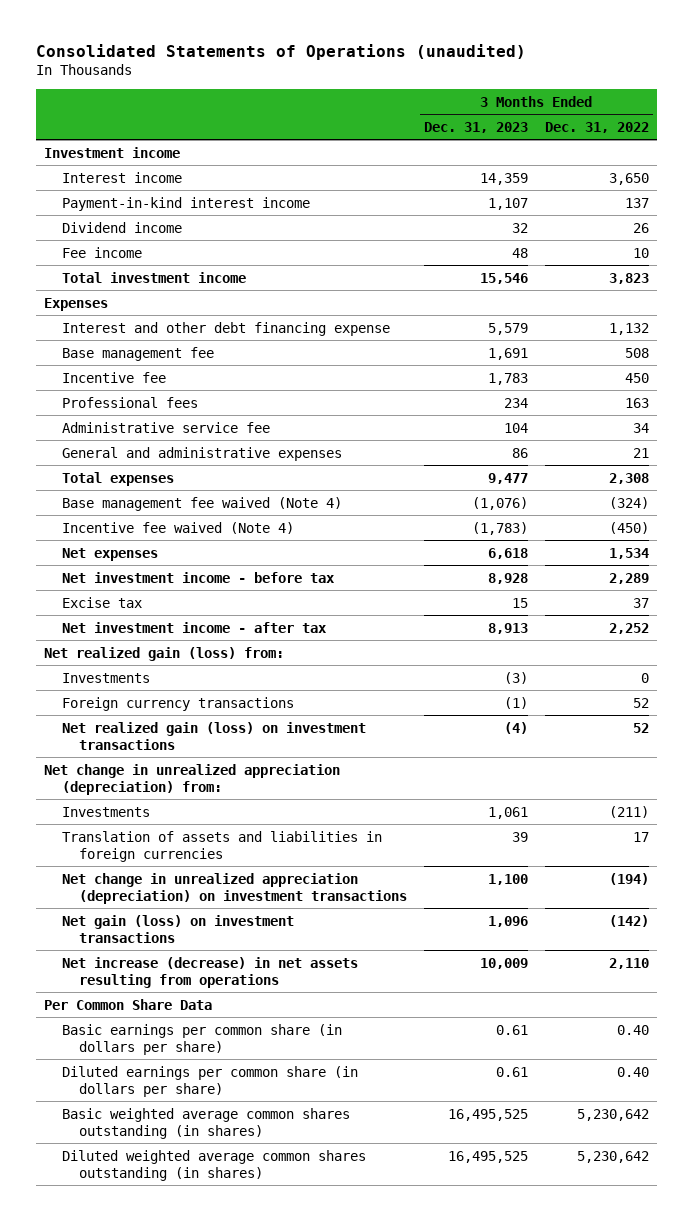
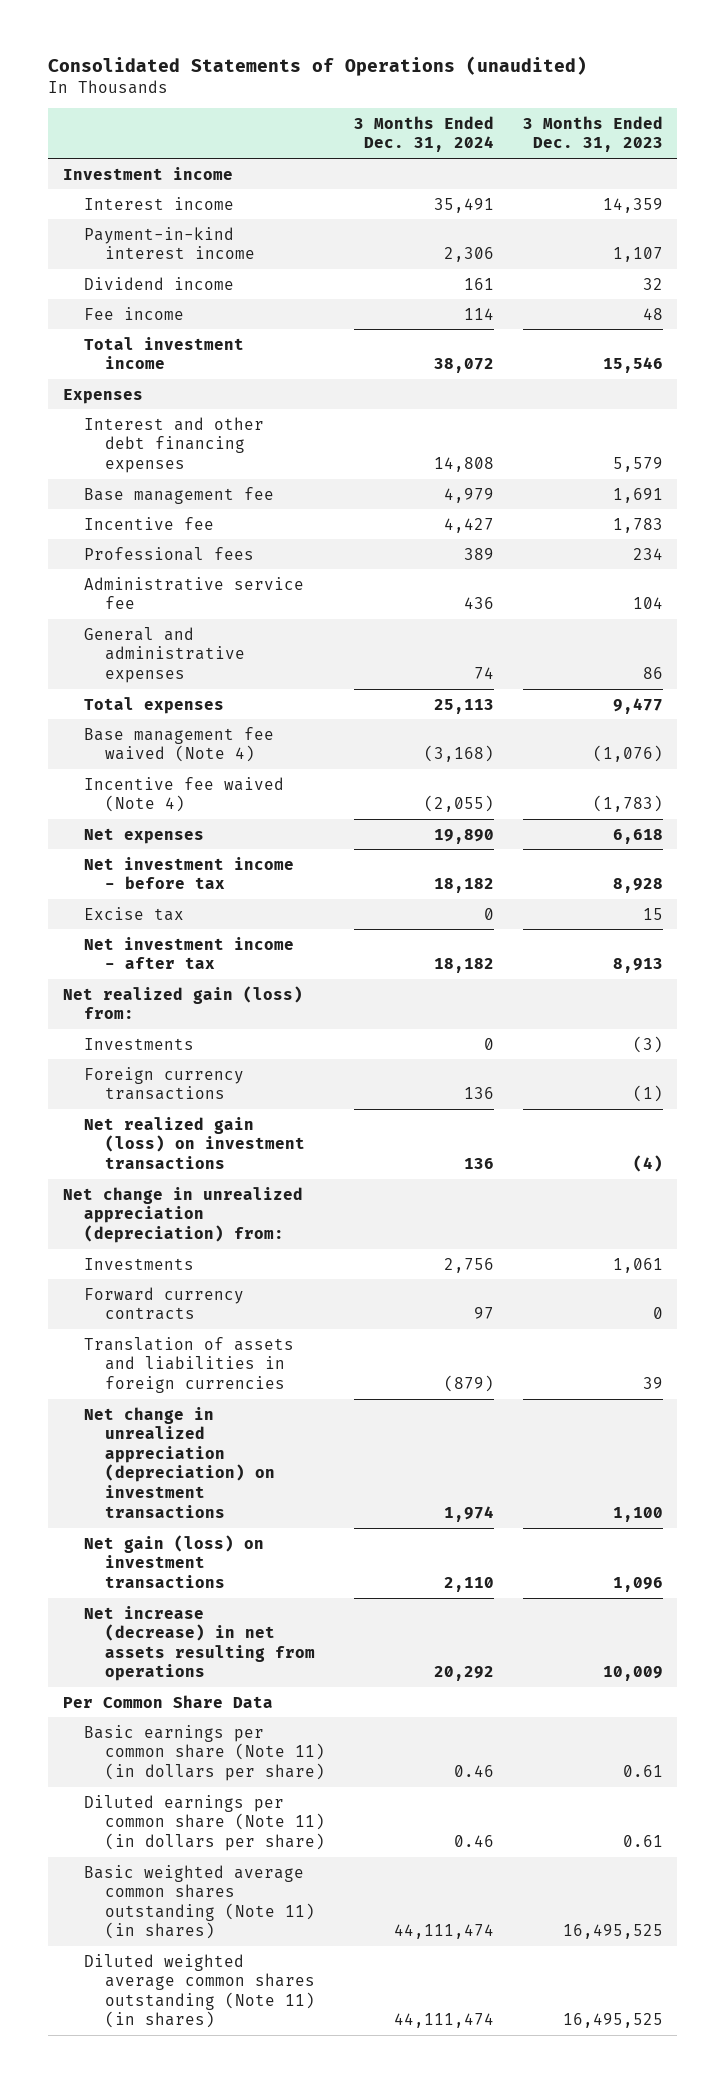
[544,121,649,133] Dec. 31, 2022 -> none
none -> [353,115,494,153] 3 Months Ended Dec. 31, 2024
[61,321,390,336] Interest and other debt financing expense -> [83,416,264,473] Interest and other debt financing expenses
none -> [83,1286,244,1321] Forward currency contracts
[61,1023,342,1055] Basic earnings per common share (in dollars per share) -> [83,1724,325,1781] Basic earnings per common share (Note 11) (in dollars per share)
[61,1065,358,1097] Diluted earnings per common share (in dollars per share) -> [83,1794,325,1851] Diluted earnings per common share (Note 11) (in dollars per share)
[61,1107,350,1139] Basic weighted average common shares outstanding (in shares) -> [83,1864,315,1940] Basic weighted average common shares outstanding (Note 11) (in shares)
[61,1149,366,1181] Diluted weighted average common shares outstanding (in shares) -> [83,1953,315,2029] Diluted weighted average common shares outstanding (Note 11) (in shares)

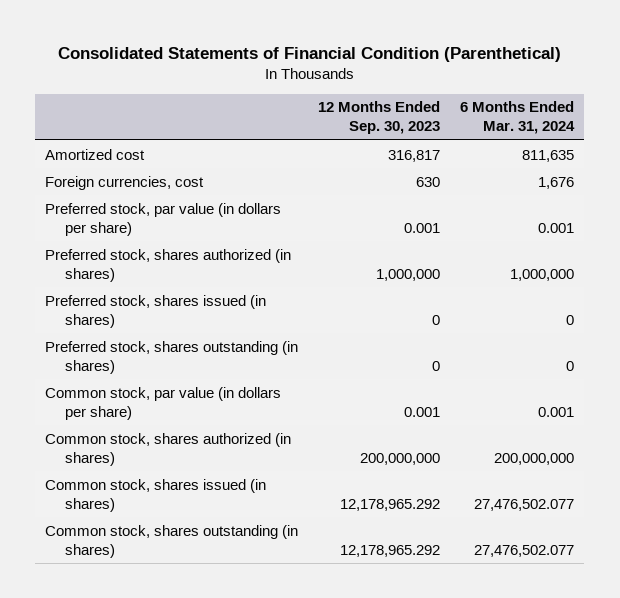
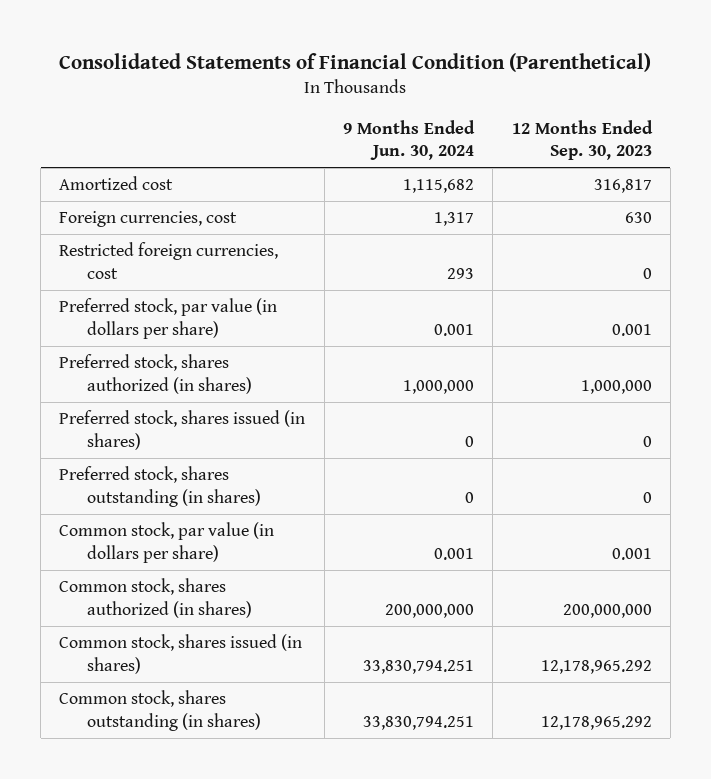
[460,101,576,135] 6 Months Ended Mar. 31, 2024 -> none
none -> [342,119,475,161] 9 Months Ended Jun. 30, 2024
none -> [59,242,279,279] Restricted foreign currencies, cost

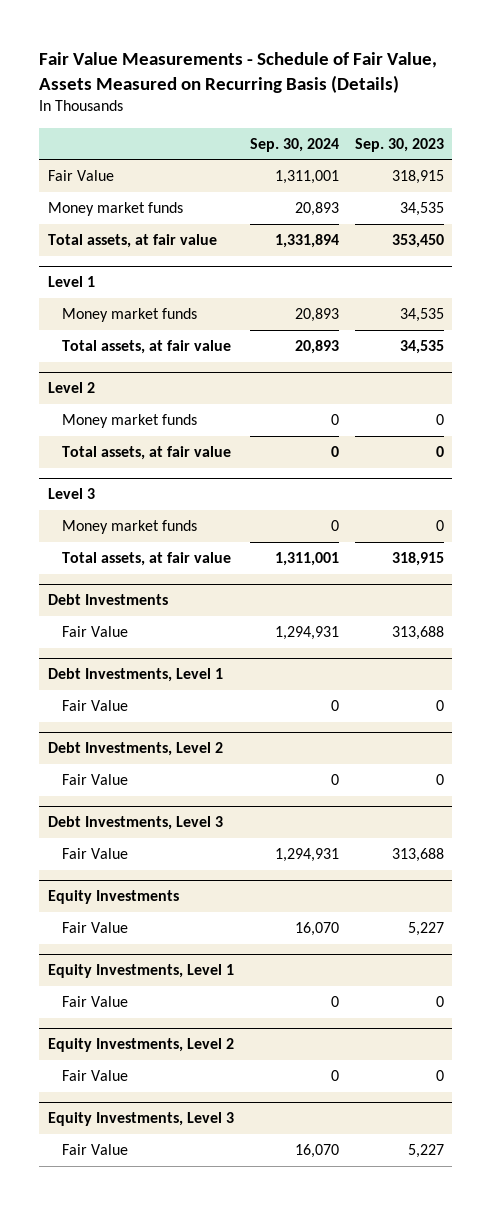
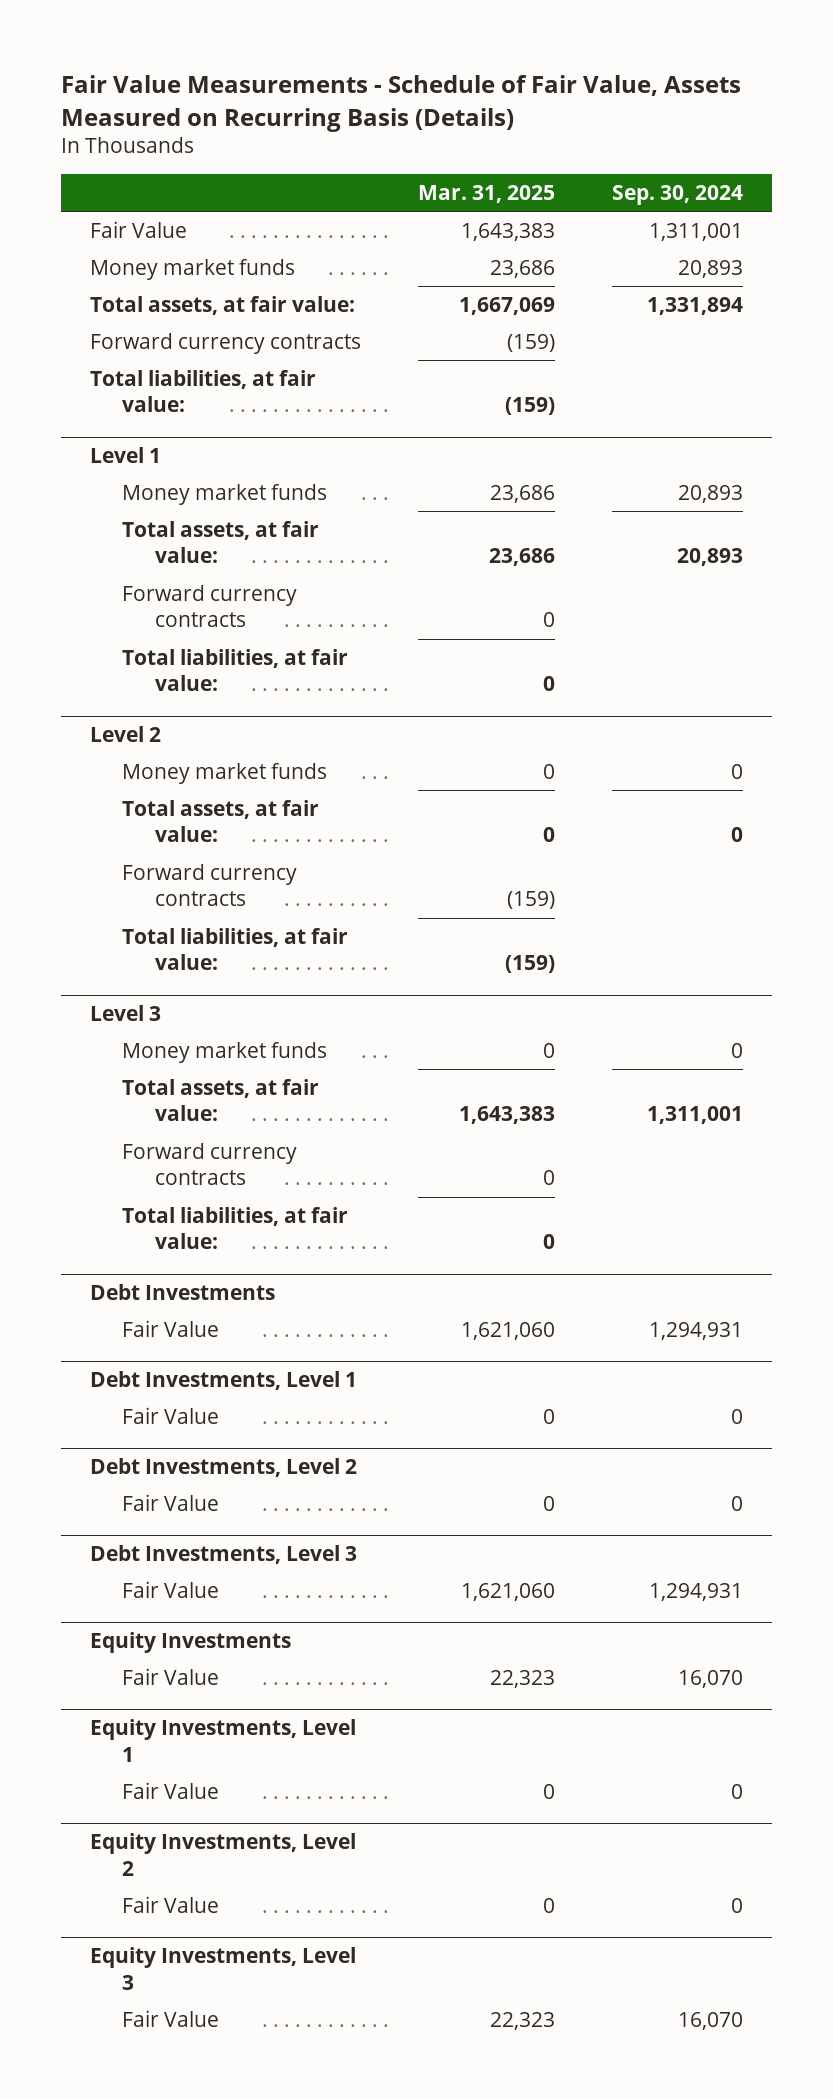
[355,137,445,152] Sep. 30, 2023 -> none
none -> [418,184,556,203] Mar. 31, 2025
[47,234,217,249] Total assets, at fair value -> [89,295,355,315] Total assets, at fair value:
none -> [89,332,361,354] Forward currency contracts
none -> [89,369,316,413] Total liabilities, at fair value:
[62,340,232,355] Total assets, at fair value -> [122,520,320,564] Total assets, at fair value:
none -> [122,584,298,628] Forward currency contracts
none -> [122,648,349,692] Total liabilities, at fair value:
[62,446,232,461] Total assets, at fair value -> [122,799,320,843] Total assets, at fair value:
none -> [122,863,298,907] Forward currency contracts
none -> [122,927,349,971] Total liabilities, at fair value:
[62,552,232,567] Total assets, at fair value -> [122,1078,320,1122] Total assets, at fair value:
none -> [122,1142,298,1186] Forward currency contracts
none -> [122,1206,349,1250] Total liabilities, at fair value:

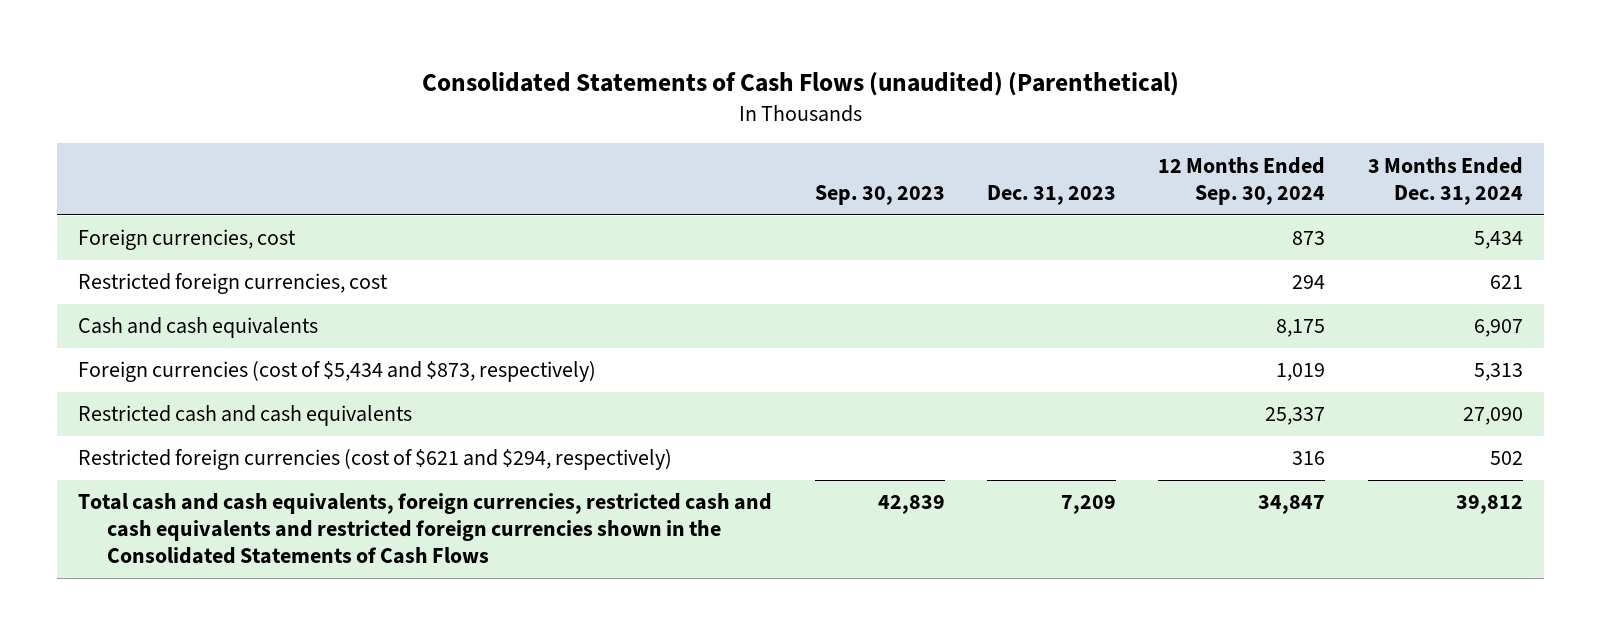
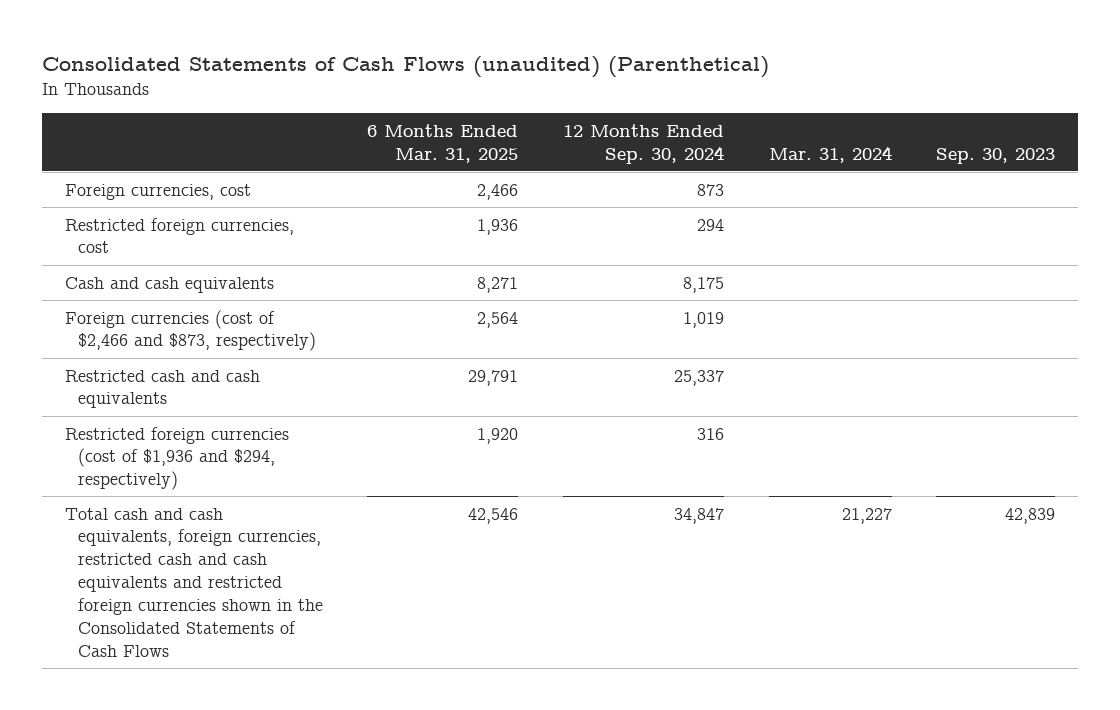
[987,184,1117,205] Dec. 31, 2023 -> none
[1367,156,1523,205] 3 Months Ended Dec. 31, 2024 -> none
none -> [367,123,519,163] 6 Months Ended Mar. 31, 2025
none -> [768,145,892,163] Mar. 31, 2024
[78,361,597,383] Foreign currencies (cost of $5,434 and $873, respectively) -> [64,309,316,352] Foreign currencies (cost of $2,466 and $873, respectively)
[78,449,673,471] Restricted foreign currencies (cost of $621 and $294, respectively) -> [64,426,289,491] Restricted foreign currencies (cost of $1,936 and $294, respectively)

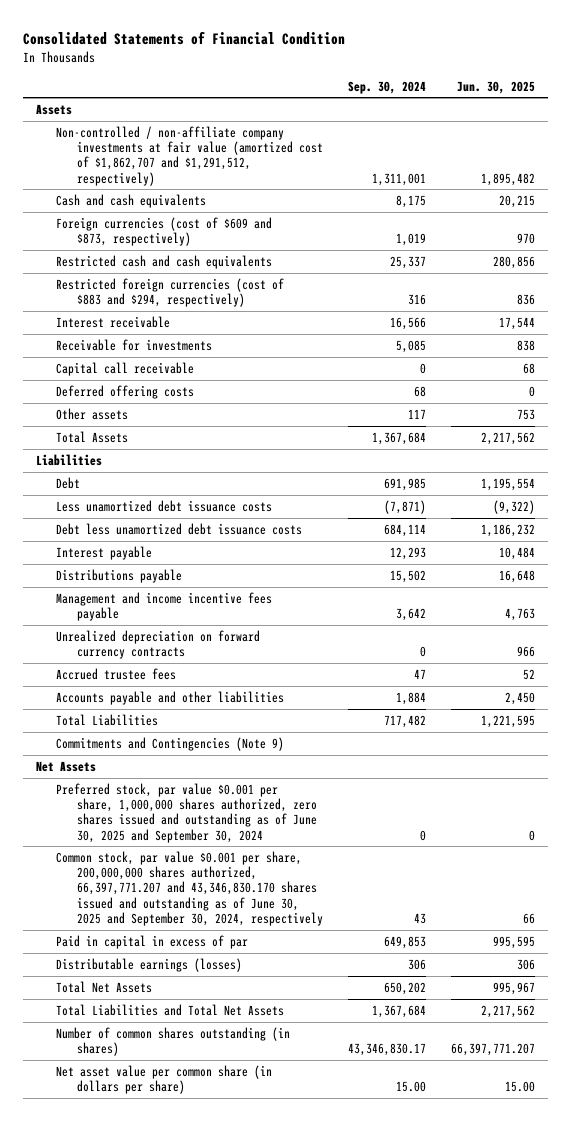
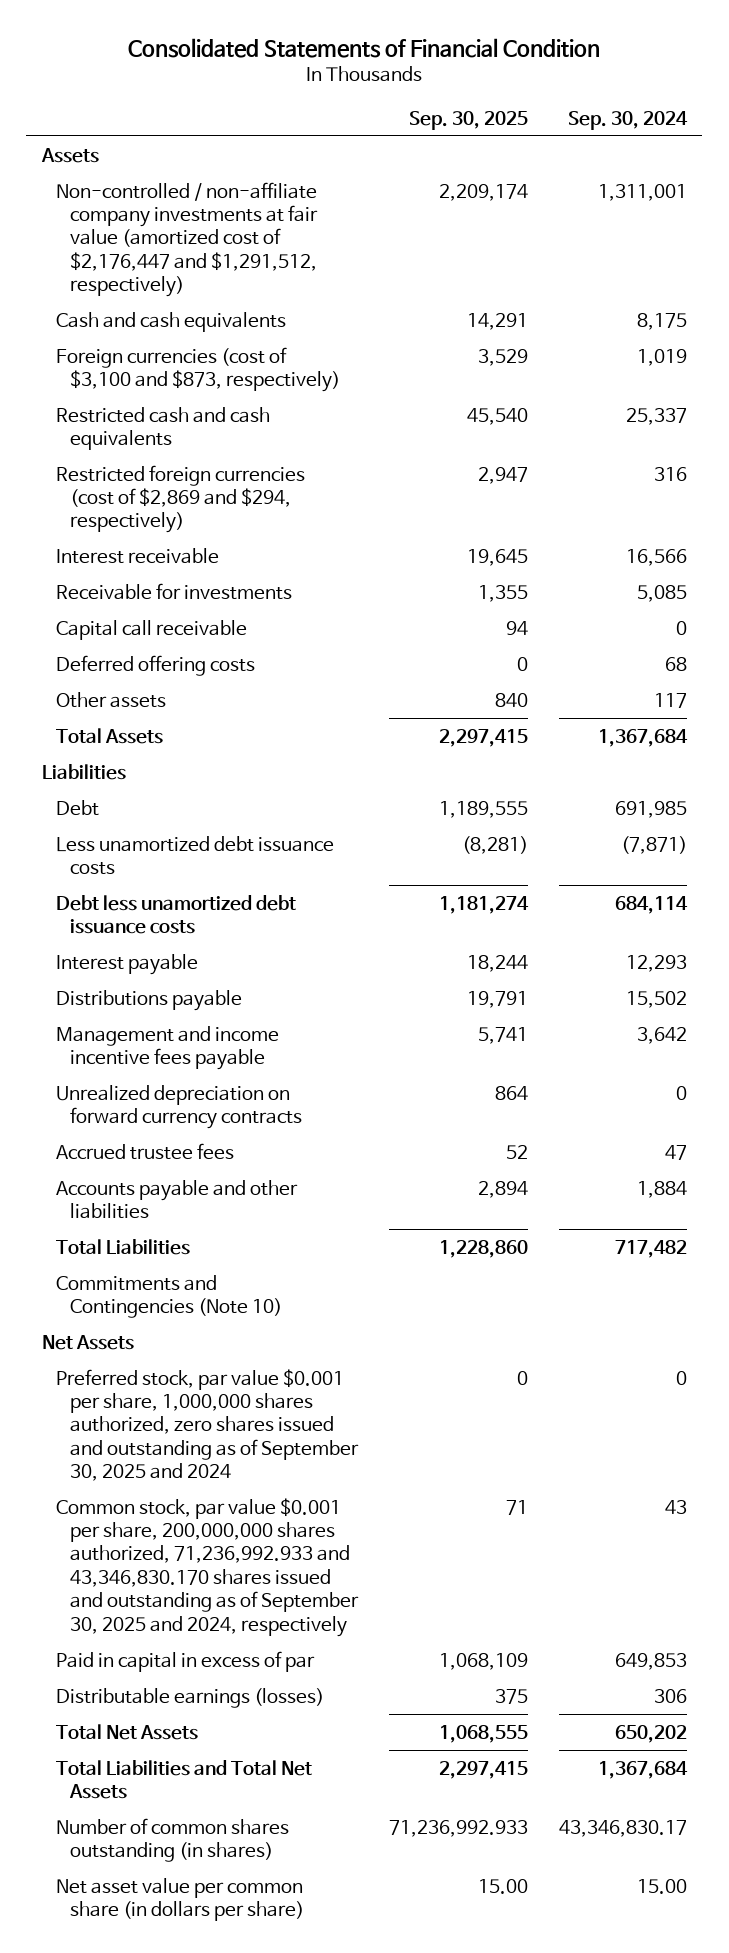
[457,80,536,94] Jun. 30, 2025 -> none
none -> [408,110,528,130] Sep. 30, 2025
[56,125,323,186] Non-controlled / non-affiliate company investments at fair value (amortized cost of $1,862,707 and $1,291,512, respectively) -> [55,181,318,298] Non-controlled / non-affiliate company investments at fair value (amortized cost of $2,176,447 and $1,291,512, respectively)
[56,216,273,247] Foreign currencies (cost of $609 and $873, respectively) -> [55,346,340,393] Foreign currencies (cost of $3,100 and $873, respectively)
[56,277,285,308] Restricted foreign currencies (cost of $883 and $294, respectively) -> [55,464,305,534] Restricted foreign currencies (cost of $2,869 and $294, respectively)
[56,736,285,751] Commitments and Contingencies (Note 9) -> [55,1274,282,1319] Commitments and Contingencies (Note 10)
[56,782,317,843] Preferred stock, par value $0.001 per share, 1,000,000 shares authorized, zero shares issued and outstanding as of June 30, 2025 and September 30, 2024 -> [55,1368,359,1482] Preferred stock, par value $0.001 per share, 1,000,000 shares authorized, zero shares issued and outstanding as of September 30, 2025 and 2024
[56,850,323,926] Common stock, par value $0.001 per share, 200,000,000 shares authorized, 66,397,771.207 and 43,346,830.170 shares issued and outstanding as of June 30, 2025 and September 30, 2024, respectively -> [55,1497,359,1637] Common stock, par value $0.001 per share, 200,000,000 shares authorized, 71,236,992.933 and 43,346,830.170 shares issued and outstanding as of September 30, 2025 and 2024, respectively

